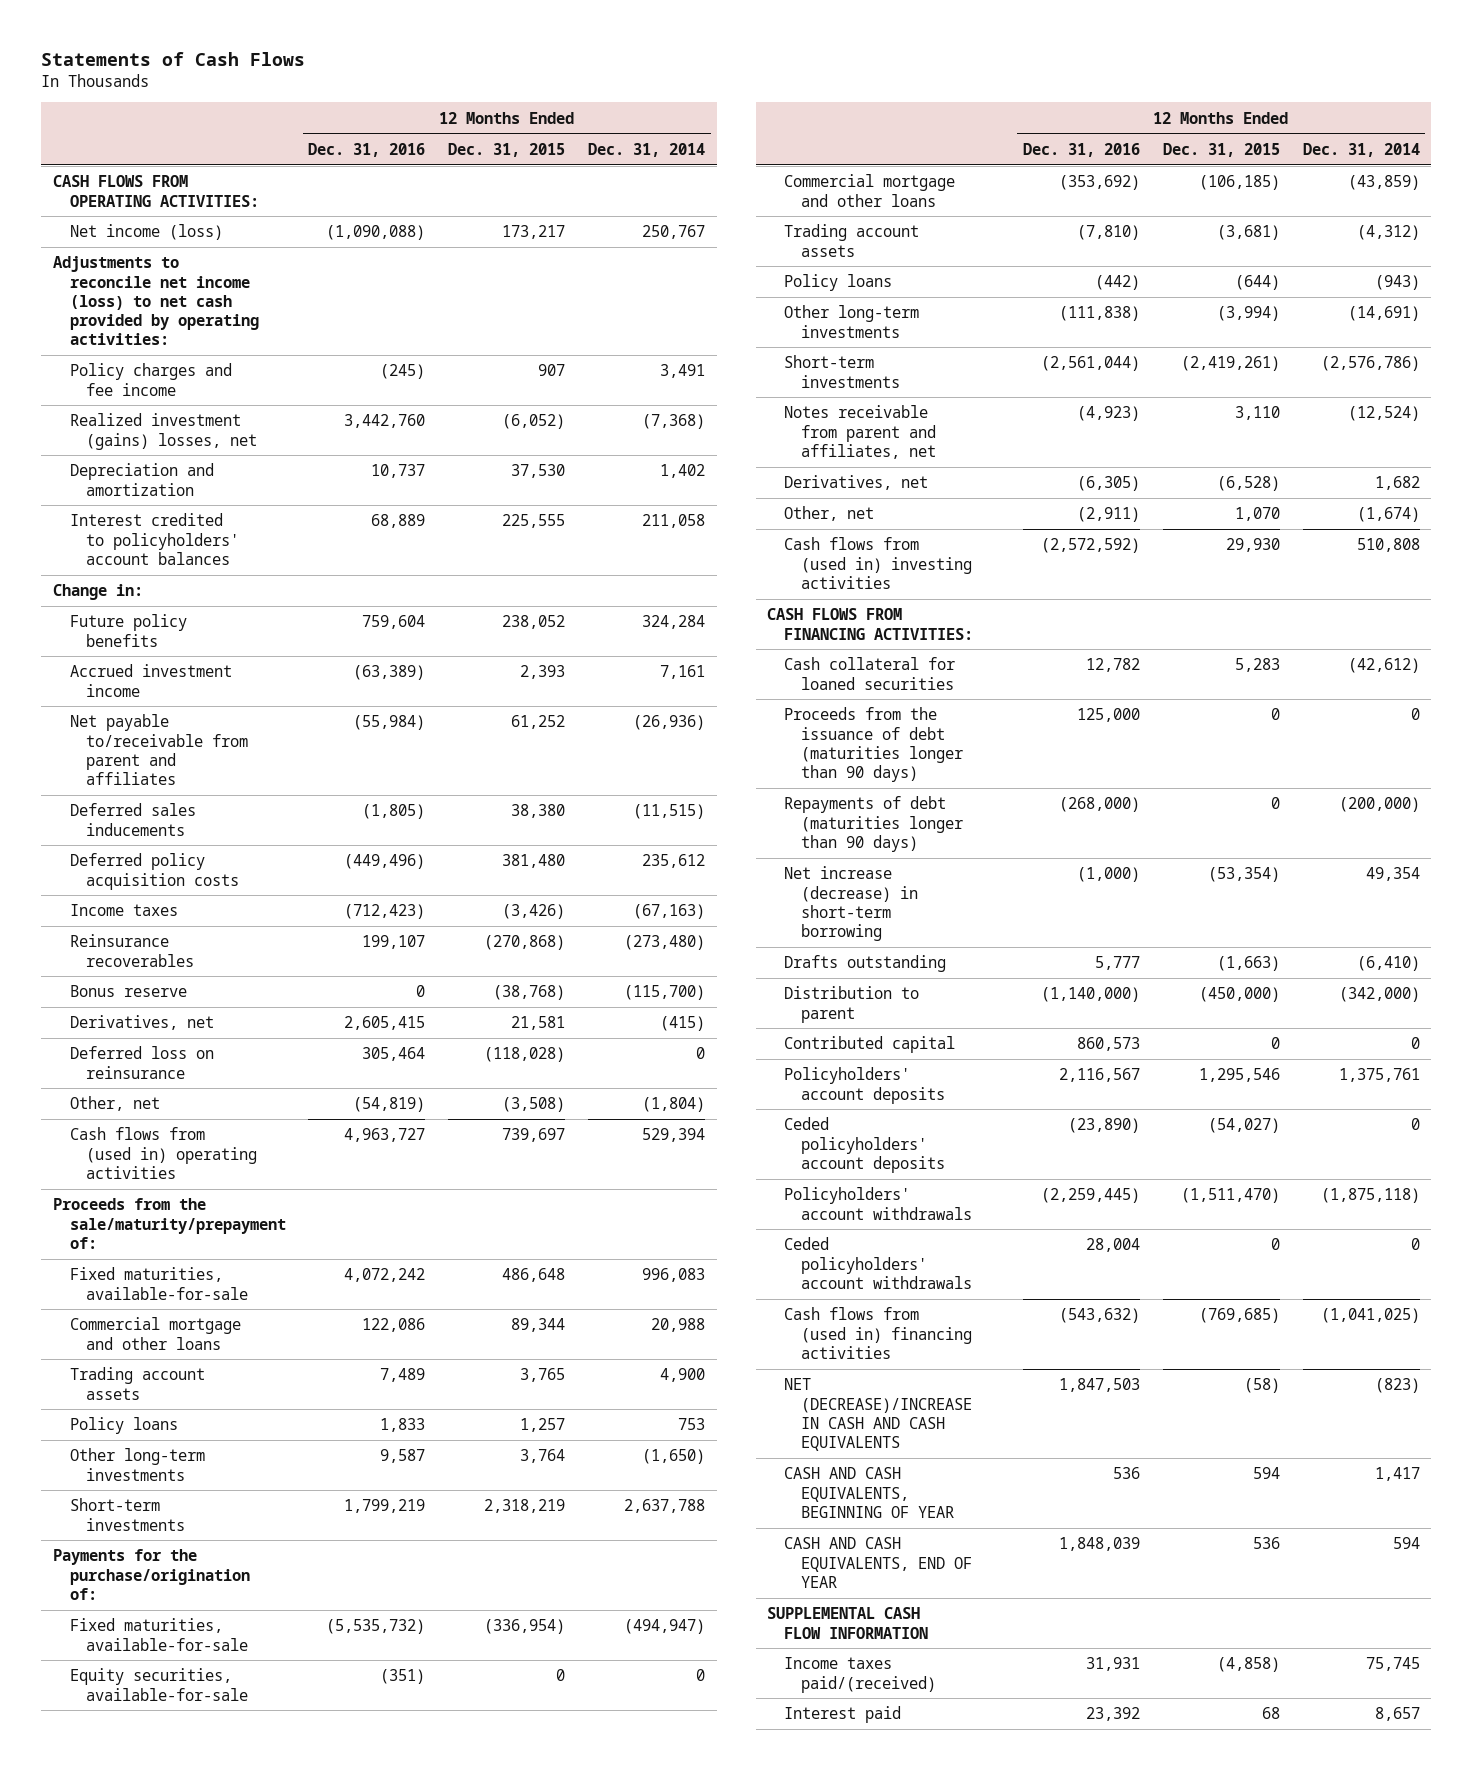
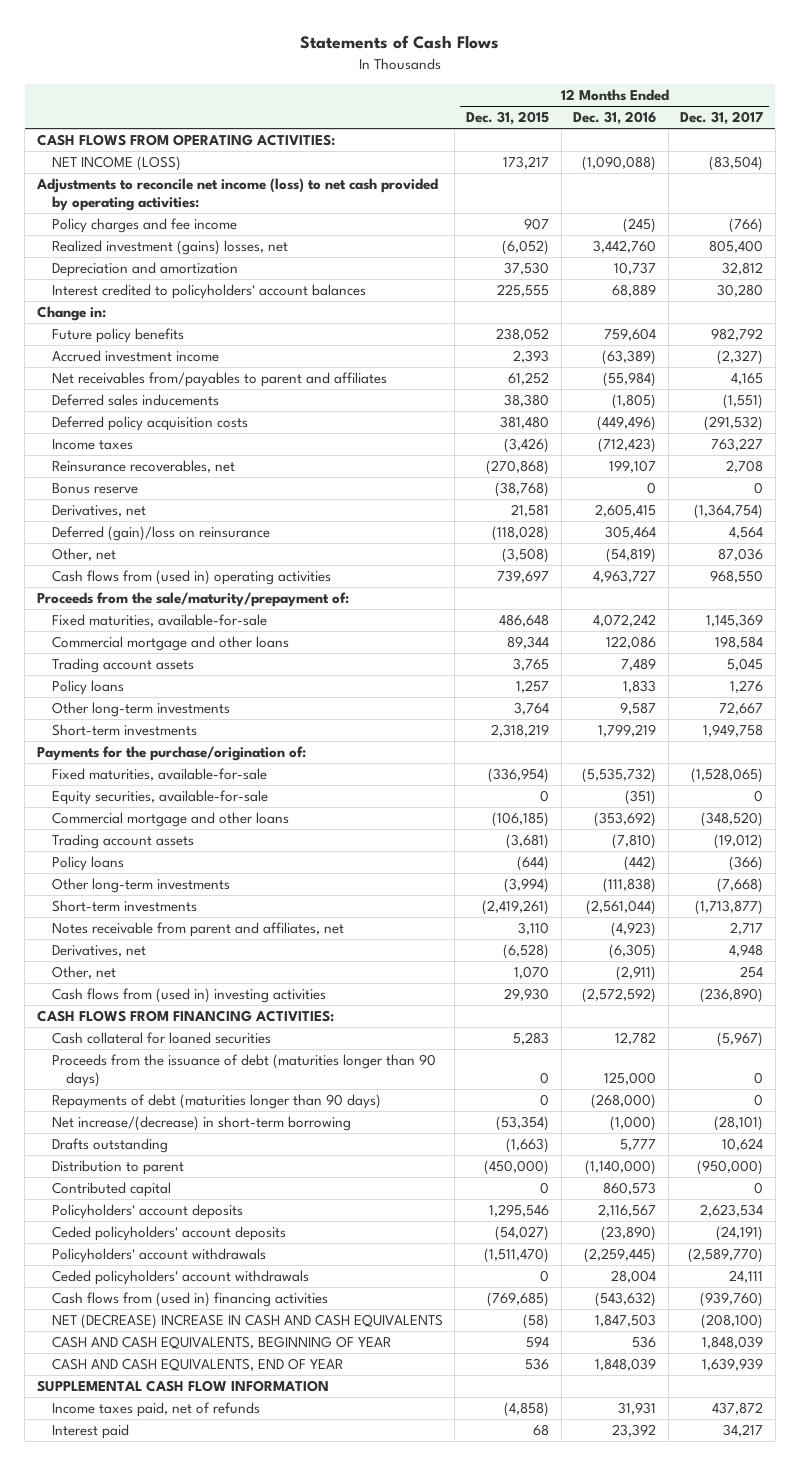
[588,142,706,157] Dec. 31, 2014 -> none
none -> [680,111,764,126] Dec. 31, 2017
[69,224,223,241] Net income (loss) -> [51,156,181,172] NET INCOME (LOSS)
[69,714,249,786] Net payable to/receivable from parent and affiliates -> [51,372,387,388] Net receivables from/payables to parent and affiliates
[69,934,195,967] Reinsurance recoverables -> [51,460,235,474] Reinsurance recoverables, net
[69,1046,214,1079] Deferred loss on reinsurance -> [51,526,270,542] Deferred (gain)/loss on reinsurance
[784,866,918,942] Net increase (decrease) in short-term borrowing -> [51,1116,351,1132] Net increase/(decrease) in short-term borrowing
[784,1378,972,1452] NET (DECREASE)/INCREASE IN CASH AND CASH EQUIVALENTS -> [51,1314,443,1330] NET (DECREASE) INCREASE IN CASH AND CASH EQUIVALENTS
[784,1657,936,1693] Income taxes paid/(received) -> [51,1402,260,1418] Income taxes paid, net of refunds

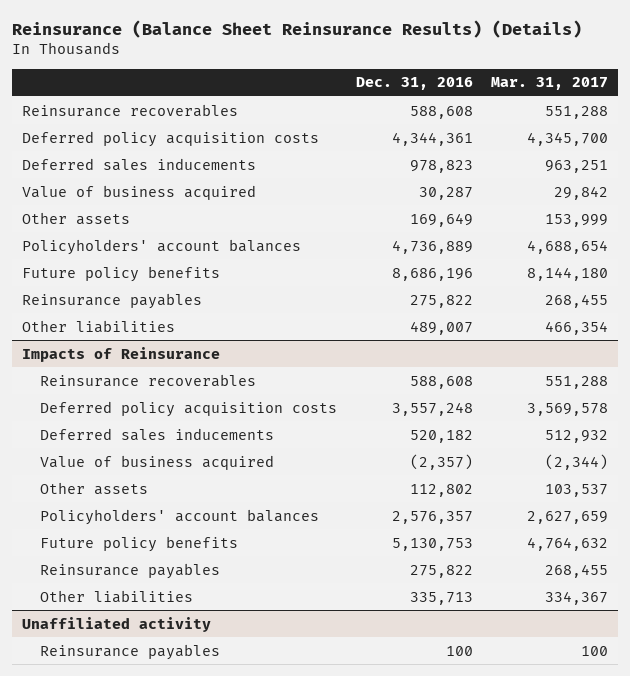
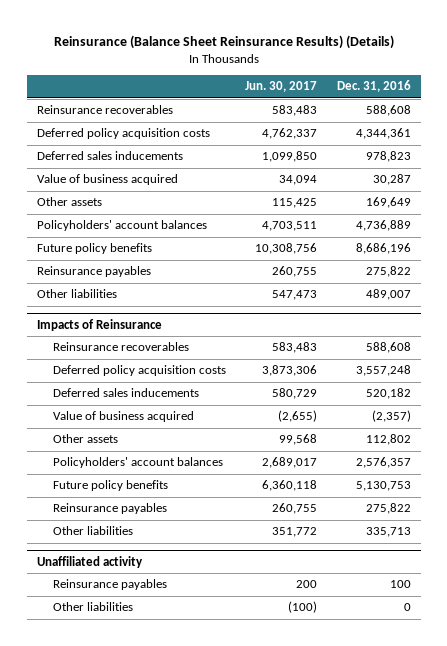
[491,77,609,91] Mar. 31, 2017 -> none
none -> [245,81,318,93] Jun. 30, 2017
none -> [52,602,133,612] Other liabilities

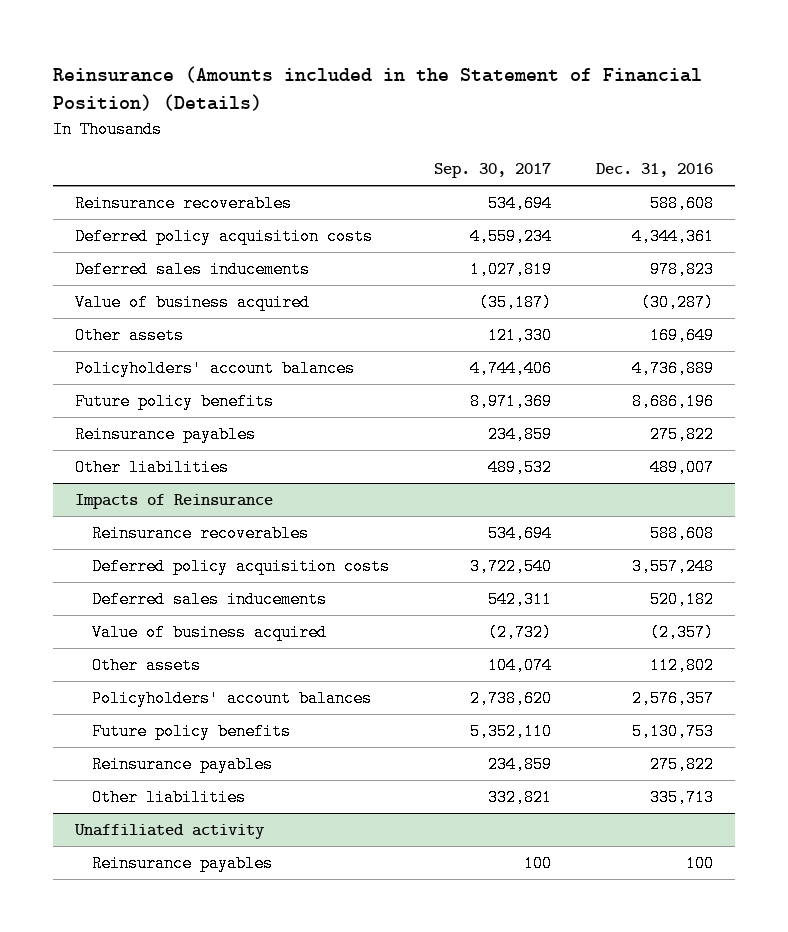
[53,35,394,50] Reinsurance (Balance Sheet Reinsurance Results) (Details) -> [52,66,702,112] Reinsurance (Amounts included in the Statement of Financial Position) (Details)
[245,81,318,93] Jun. 30, 2017 -> none
none -> [433,163,551,179] Sep. 30, 2017
[372,174,411,186] 30,287 -> [640,294,714,312] (30,287)
[52,602,133,612] Other liabilities -> none

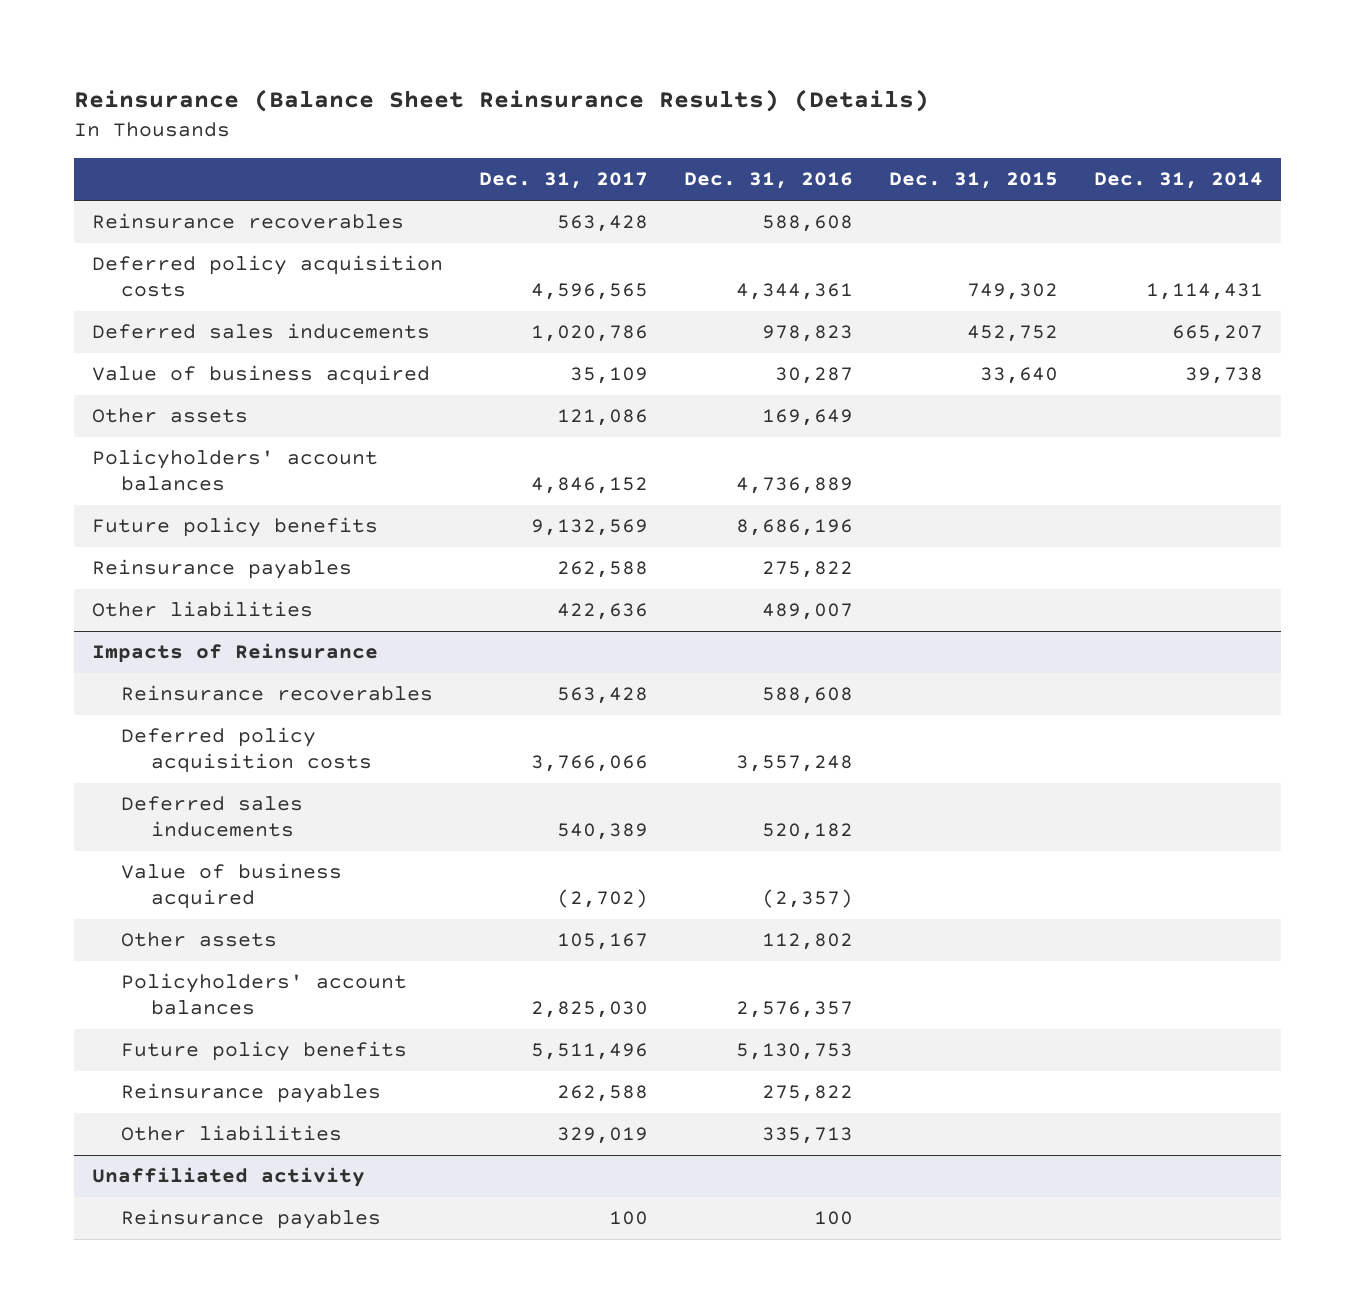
[52,66,702,112] Reinsurance (Amounts included in the Statement of Financial Position) (Details) -> [73,89,929,113] Reinsurance (Balance Sheet Reinsurance Results) (Details)
[433,163,551,179] Sep. 30, 2017 -> none
none -> [478,172,648,190] Dec. 31, 2017
none -> [889,172,1059,190] Dec. 31, 2015
none -> [1094,172,1264,190] Dec. 31, 2014
[640,294,714,312] (30,287) -> [775,367,854,385] 30,287

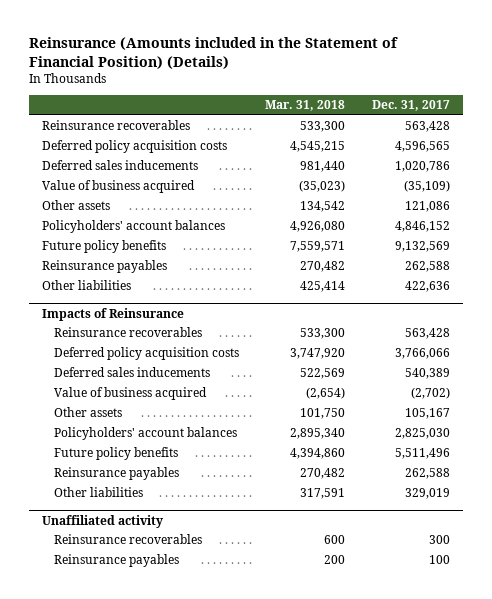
[73,89,929,113] Reinsurance (Balance Sheet Reinsurance Results) (Details) -> [29,37,399,69] Reinsurance (Amounts included in the Statement of Financial Position) (Details)
[684,172,854,190] Dec. 31, 2016 -> none
[889,172,1059,190] Dec. 31, 2015 -> none
[1094,172,1264,190] Dec. 31, 2014 -> none
none -> [265,100,346,112] Mar. 31, 2018
[569,367,648,385] 35,109 -> [403,180,450,193] (35,109)
none -> [53,534,202,545] Reinsurance recoverables

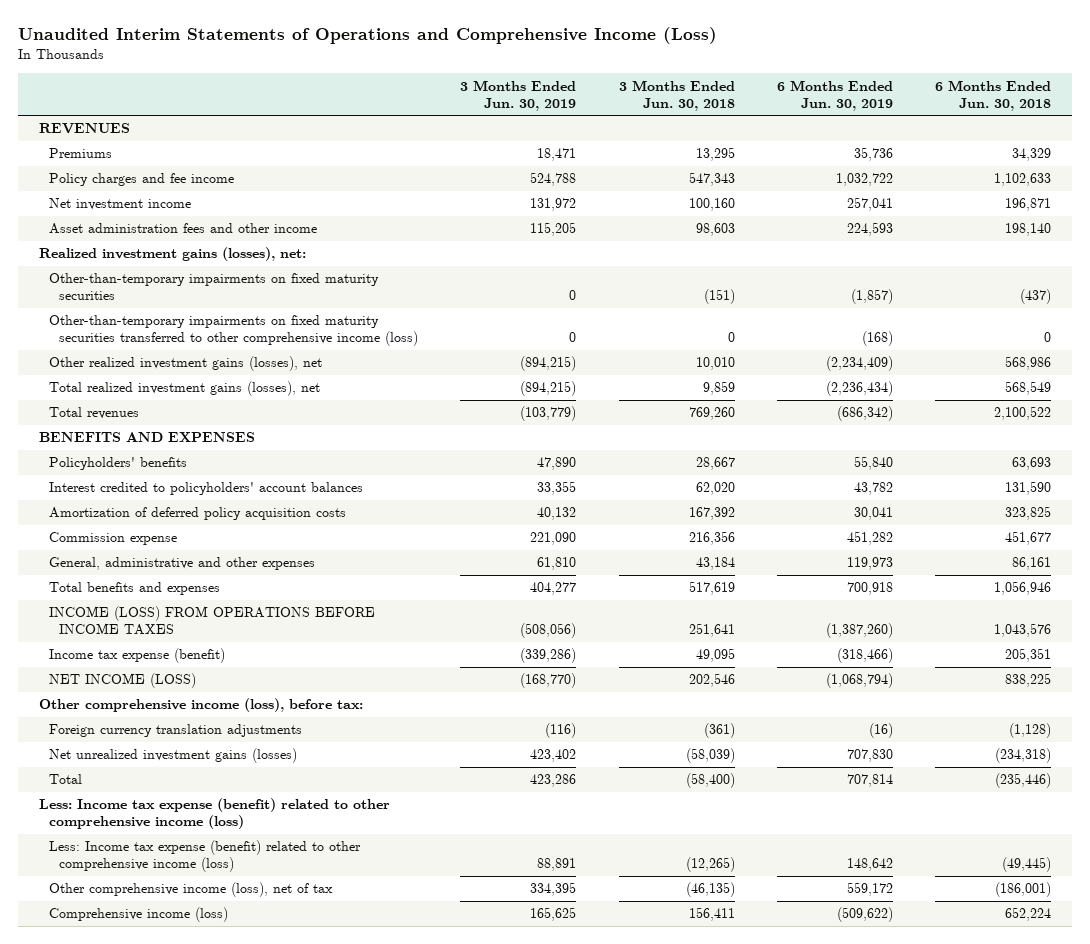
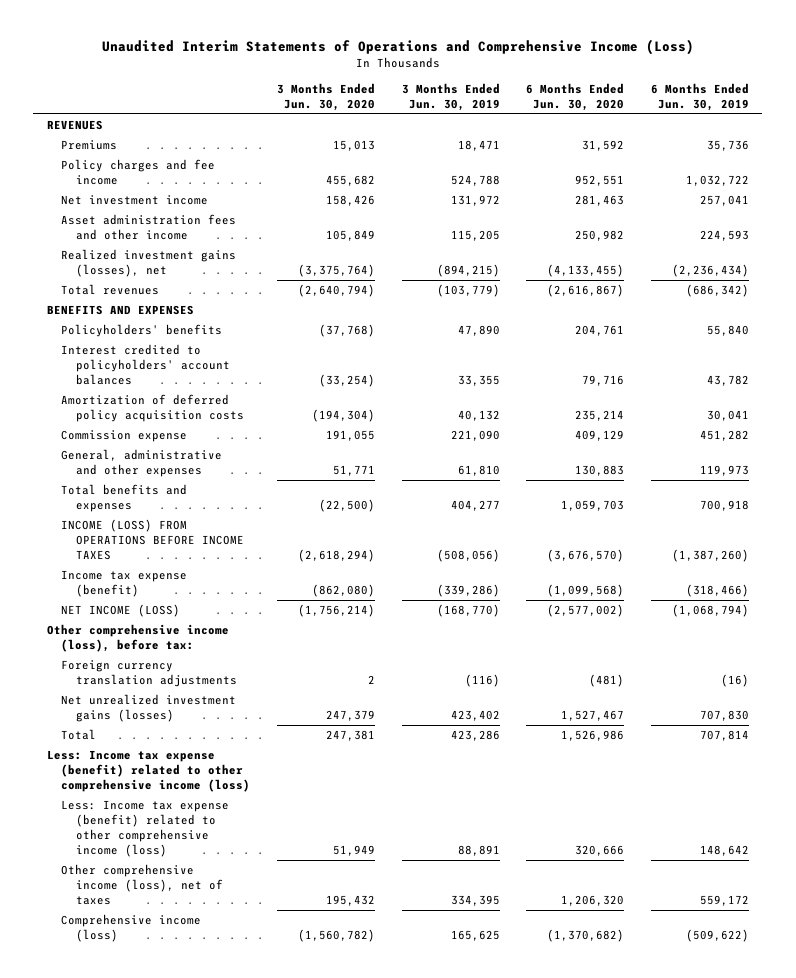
[618,79,735,111] 3 Months Ended Jun. 30, 2018 -> none
[935,79,1052,111] 6 Months Ended Jun. 30, 2018 -> none
none -> [276,82,375,111] 3 Months Ended Jun. 30, 2020
none -> [526,82,625,111] 6 Months Ended Jun. 30, 2020
[39,247,307,262] Realized investment gains (losses), net: -> none
[49,273,380,301] Other-than-temporary impairments on fixed maturity securities -> none
[49,315,419,347] Other-than-temporary impairments on fixed maturity securities transferred to other comprehensive income (loss) -> none
[49,356,323,372] Other realized investment gains (losses), net -> none
[49,381,321,397] Total realized investment gains (losses), net -> [61,249,237,277] Realized investment gains (losses), net
[49,882,334,898] Other comprehensive income (loss), net of tax -> [61,864,224,905] Other comprehensive income (loss), net of taxes

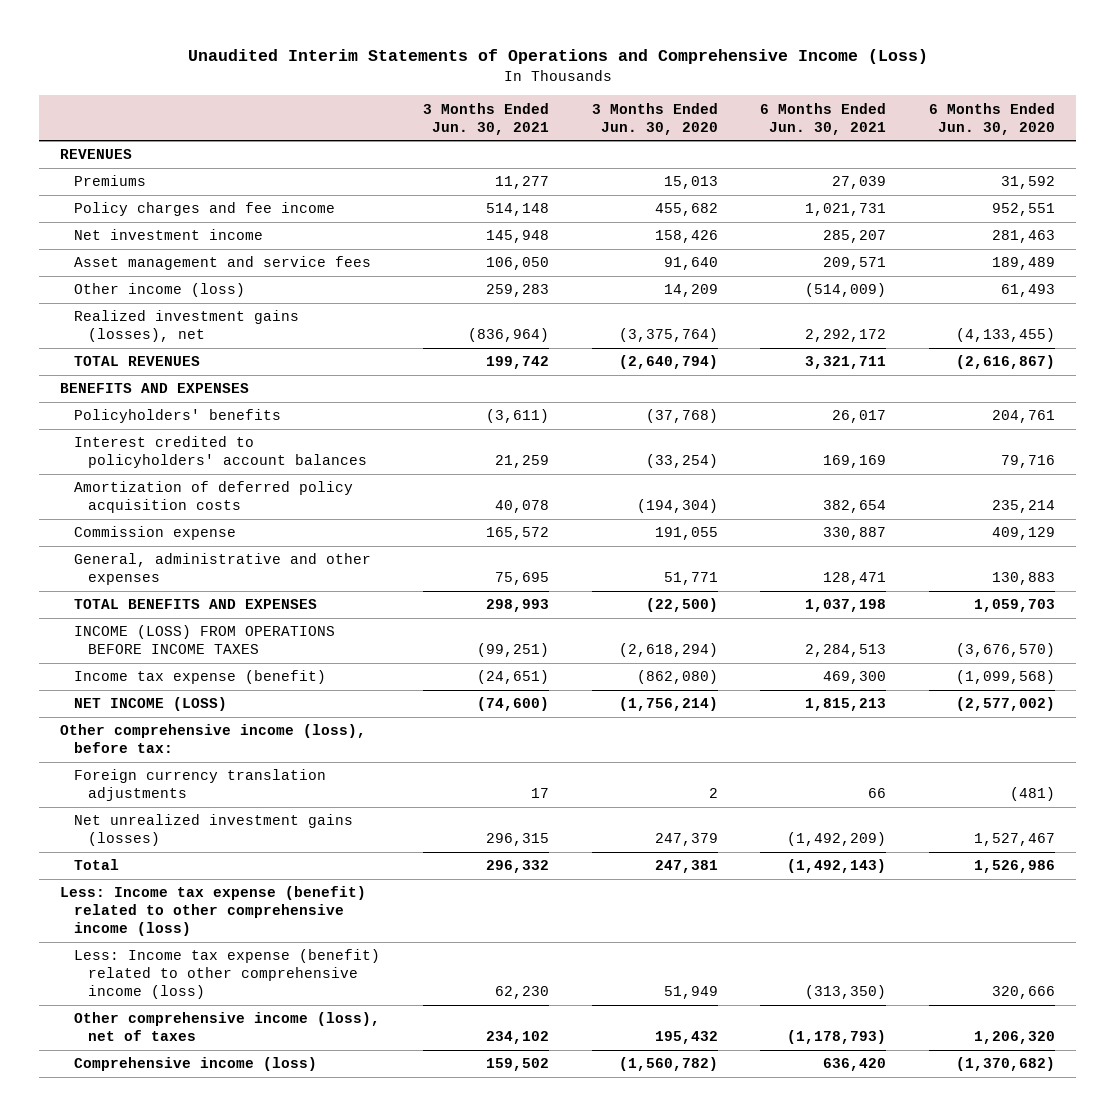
[401,82,500,111] 3 Months Ended Jun. 30, 2019 -> none
[650,82,749,111] 6 Months Ended Jun. 30, 2019 -> none
none -> [422,102,549,135] 3 Months Ended Jun. 30, 2021
none -> [760,102,887,135] 6 Months Ended Jun. 30, 2021
[61,214,237,240] Asset administration fees and other income -> none
none -> [74,256,372,271] Asset management and service fees
none -> [74,283,246,298] Other income (loss)
[61,284,160,296] Total revenues -> [74,356,201,367] TOTAL REVENUES
[61,484,188,512] Total benefits and expenses -> [74,599,318,610] TOTAL BENEFITS AND EXPENSES

